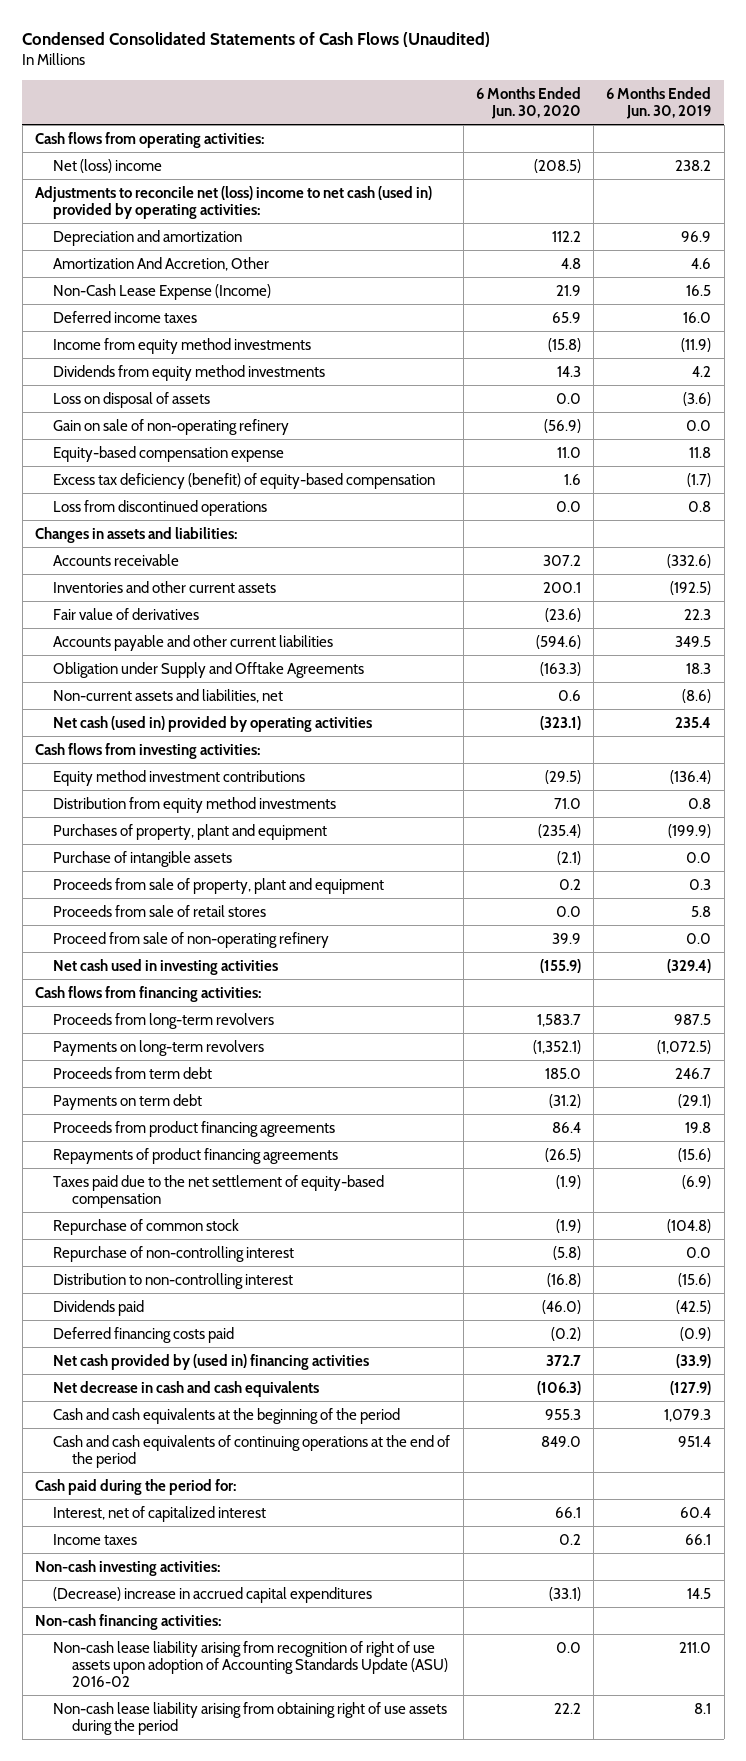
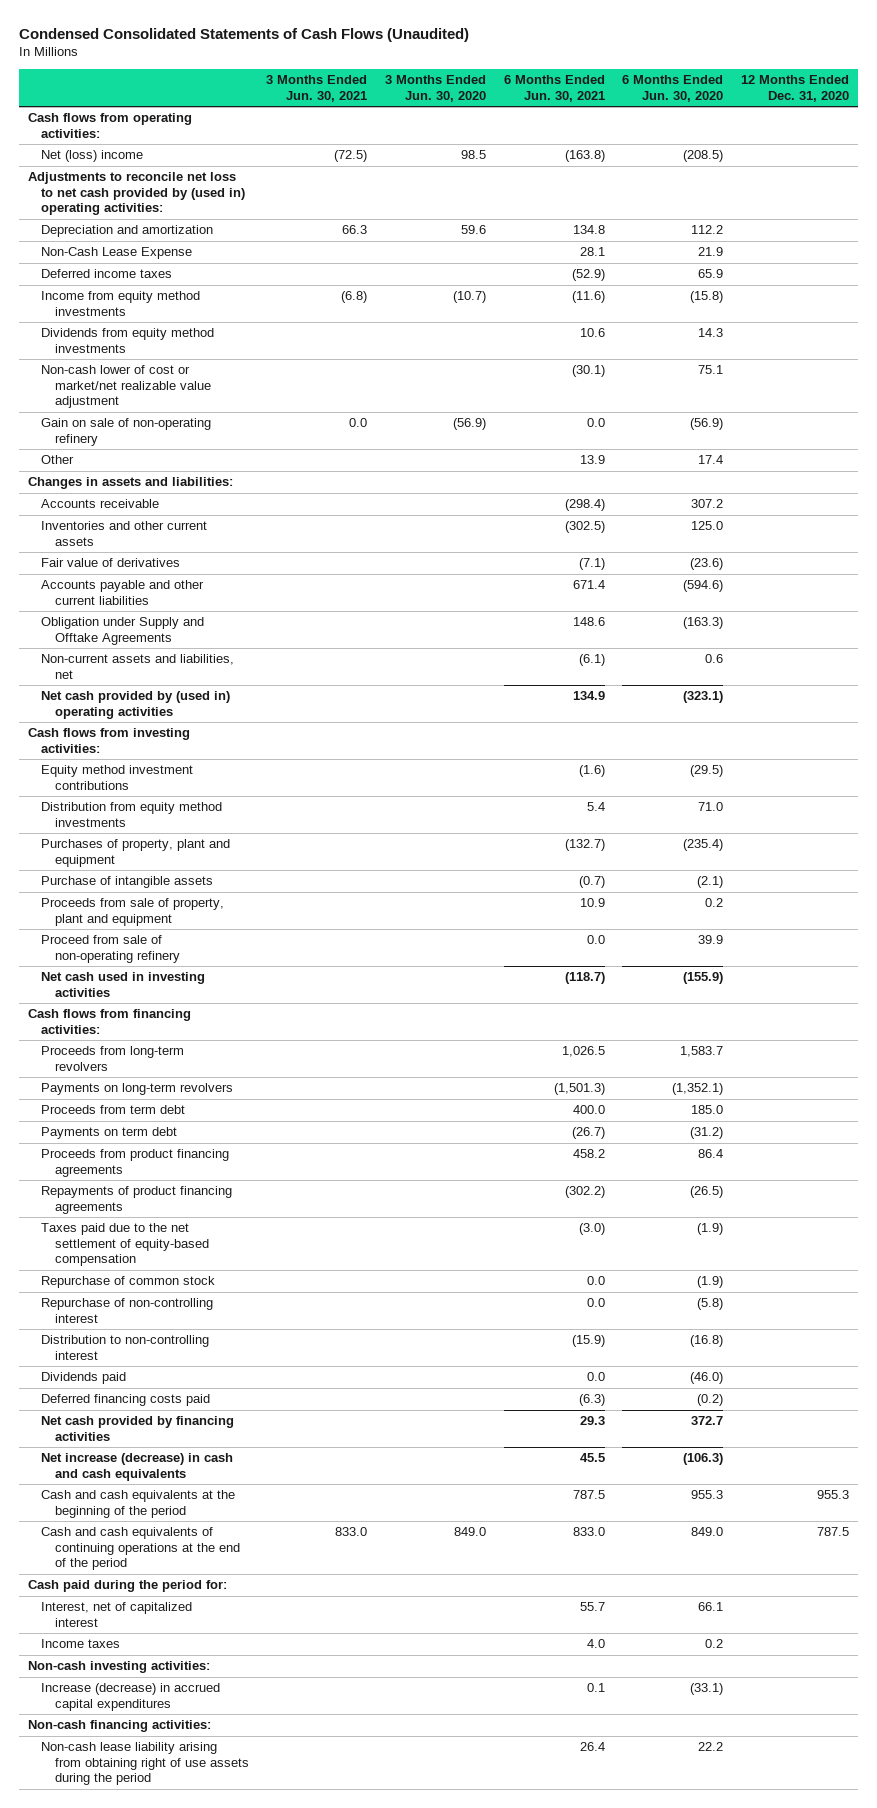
[606,86,712,119] 6 Months Ended Jun. 30, 2019 -> none
none -> [266,75,368,102] 3 Months Ended Jun. 30, 2021
none -> [385,75,487,102] 3 Months Ended Jun. 30, 2020
none -> [503,75,605,102] 6 Months Ended Jun. 30, 2021
none -> [741,75,850,102] 12 Months Ended Dec. 31, 2020
[34,185,432,219] Adjustments to reconcile net (loss) income to net cash (used in) provided by operating activities: -> [27,172,246,216] Adjustments to reconcile net loss to net cash provided by (used in) operating activities:
[53,256,270,271] Amortization And Accretion, Other -> none
[53,283,272,300] Non-Cash Lease Expense (Income) -> [41,247,193,260] Non-Cash Lease Expense
[53,391,211,408] Loss on disposal of assets -> none
none -> [41,365,211,409] Non-cash lower of cost or market/net realizable value adjustment
[53,445,285,462] Equity-based compensation expense -> none
[53,472,436,489] Excess tax deficiency (benefit) of equity-based compensation -> none
[53,499,268,516] Loss from discontinued operations -> none
none -> [41,455,75,465] Other
[542,581,581,593] 200.1 -> [691,521,724,531] 125.0
[53,715,373,732] Net cash (used in) provided by operating activities -> [41,691,231,719] Net cash provided by (used in) operating activities
[53,904,267,917] Proceeds from sale of retail stores -> none
[53,1353,370,1370] Net cash provided by (used in) financing activities -> [41,1416,235,1441] Net cash provided by financing activities
[53,1380,320,1397] Net decrease in cash and cash equivalents -> [41,1453,234,1481] Net increase (decrease) in cash and cash equivalents
[53,1586,373,1603] (Decrease) increase in accrued capital expenditures -> [41,1683,221,1711] Increase (decrease) in accrued capital expenditures
[53,1640,448,1688] Non-cash lease liability arising from recognition of right of use assets upon adoption of Accounting Standards Update (ASU) 2016-02 -> none

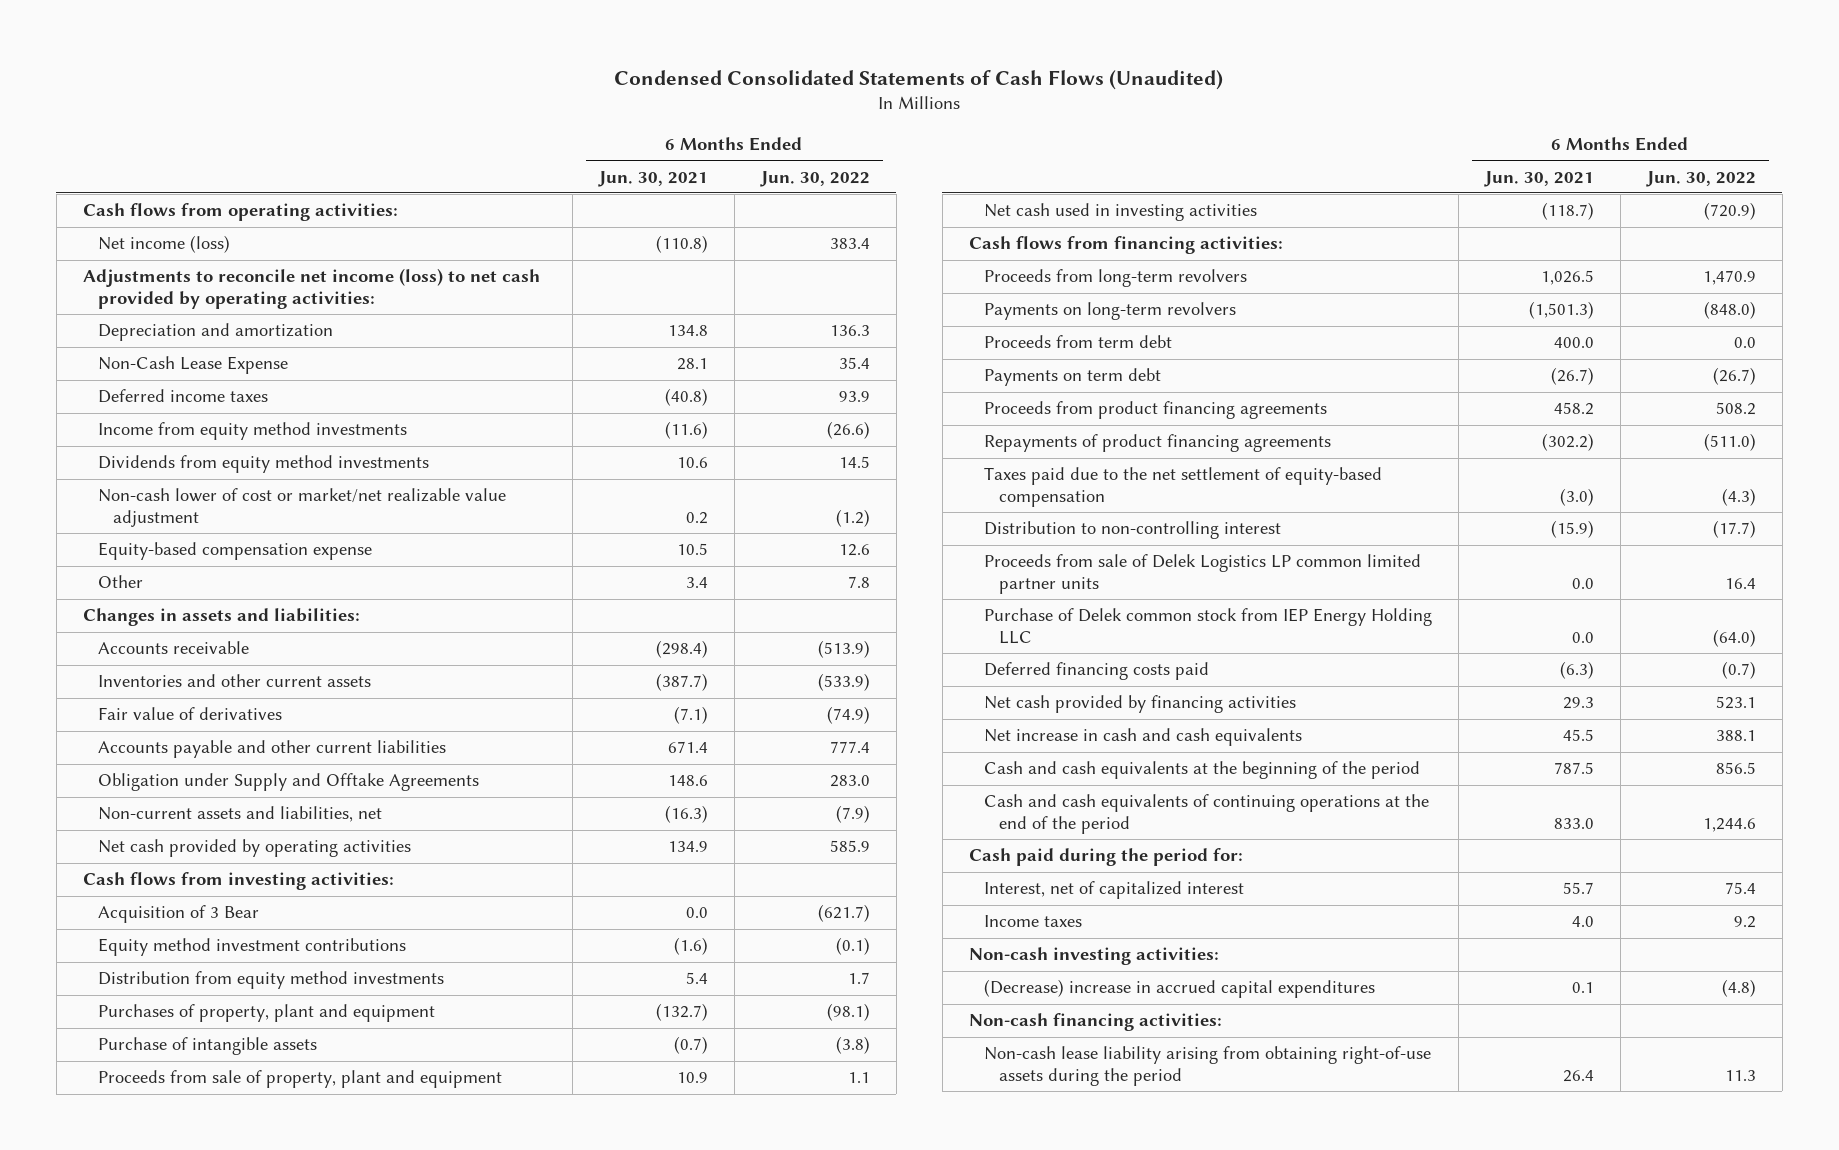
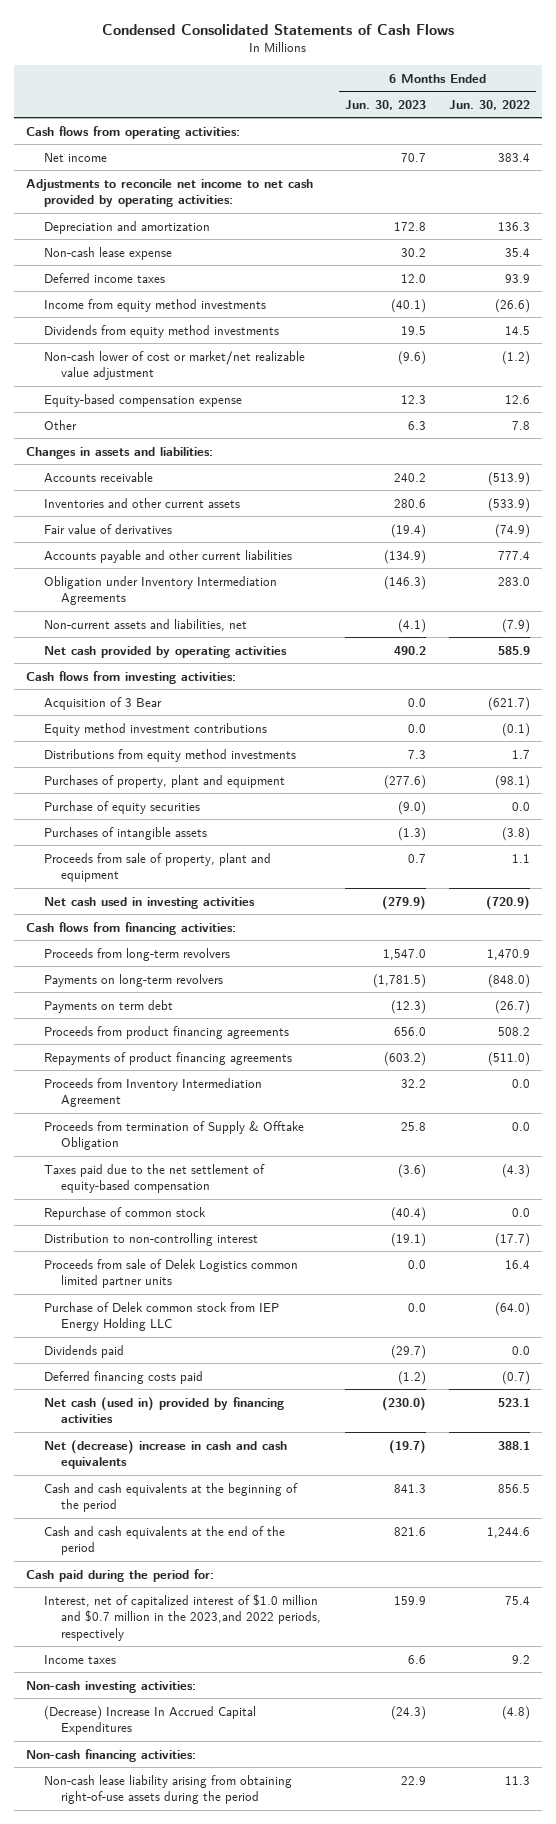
[614,69,1224,90] Condensed Consolidated Statements of Cash Flows (Unaudited) -> [102,23,455,35] Condensed Consolidated Statements of Cash Flows
[598,170,709,187] Jun. 30, 2021 -> none
none -> [344,99,426,110] Jun. 30, 2023
[98,235,231,254] Net income (loss) -> [43,152,107,162] Net income
[82,268,540,309] Adjustments to reconcile net income (loss) to net cash provided by operating activities: -> [26,178,314,208] Adjustments to reconcile net income to net cash provided by operating activities:
[98,356,289,375] Non-Cash Lease Expense -> [43,246,172,260] Non-cash lease expense
[98,773,480,792] Obligation under Supply and Offtake Agreements -> [43,575,277,606] Obligation under Inventory Intermediation Agreements
[98,971,445,990] Distribution from equity method investments -> [43,748,296,762] Distributions from equity method investments
none -> [43,800,200,814] Purchase of equity securities
[98,1037,318,1056] Purchase of intangible assets -> [43,826,207,840] Purchases of intangible assets
[984,335,1173,349] Proceeds from term debt -> none
none -> [43,1077,262,1108] Proceeds from Inventory Intermediation Agreement
none -> [43,1120,304,1151] Proceeds from termination of Supply & Offtake Obligation
none -> [43,1206,206,1220] Repurchase of common stock
[984,554,1422,594] Proceeds from sale of Delek Logistics LP common limited partner units -> [43,1258,298,1289] Proceeds from sale of Delek Logistics common limited partner units
none -> [43,1344,124,1358] Dividends paid
[984,695,1297,714] Net cash provided by financing activities -> [43,1396,284,1424] Net cash (used in) provided by financing activities
[984,728,1303,747] Net increase in cash and cash equivalents -> [43,1439,287,1470] Net (decrease) increase in cash and cash equivalents
[984,794,1430,834] Cash and cash equivalents of continuing operations at the end of the period -> [43,1525,285,1556] Cash and cash equivalents at the end of the period
[984,881,1245,900] Interest, net of capitalized interest -> [43,1593,322,1641] Interest, net of capitalized interest of $1.0 million and $0.7 million in the 2023,and 2022 periods, respectively
[984,979,1376,999] (Decrease) increase in accrued capital expenditures -> [43,1705,256,1736] (Decrease) Increase In Accrued Capital Expenditures

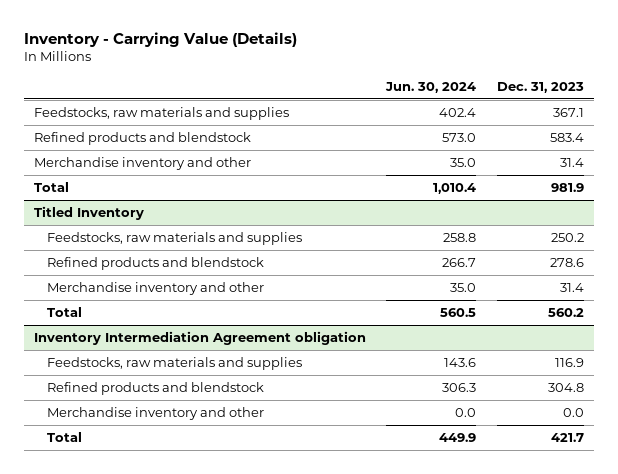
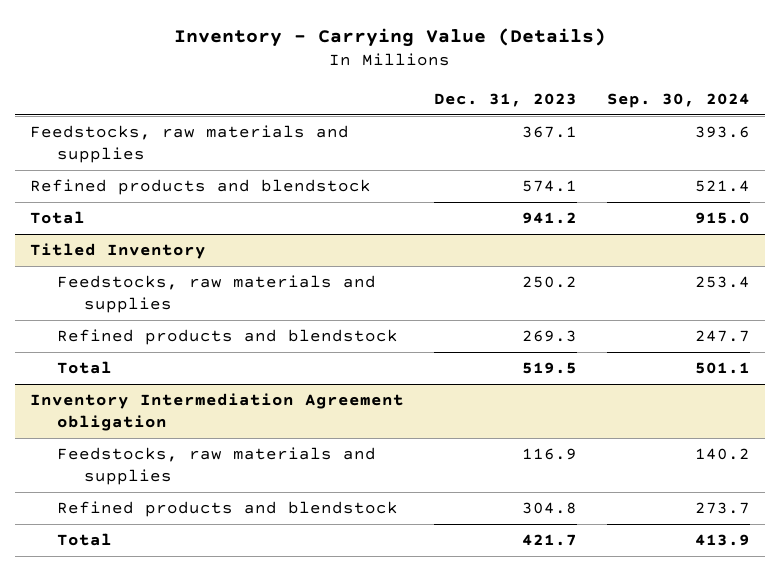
[385,81,477,93] Jun. 30, 2024 -> none
none -> [606,92,750,108] Sep. 30, 2024
[33,156,251,170] Merchandise inventory and other -> none
[549,132,584,142] 583.4 -> [521,180,577,193] 574.1
[550,182,584,192] 981.9 -> [521,212,577,225] 941.2
[47,281,265,295] Merchandise inventory and other -> none
[549,257,584,267] 278.6 -> [521,330,577,343] 269.3
[547,307,584,317] 560.2 -> [521,362,577,375] 519.5
[47,406,265,420] Merchandise inventory and other -> none

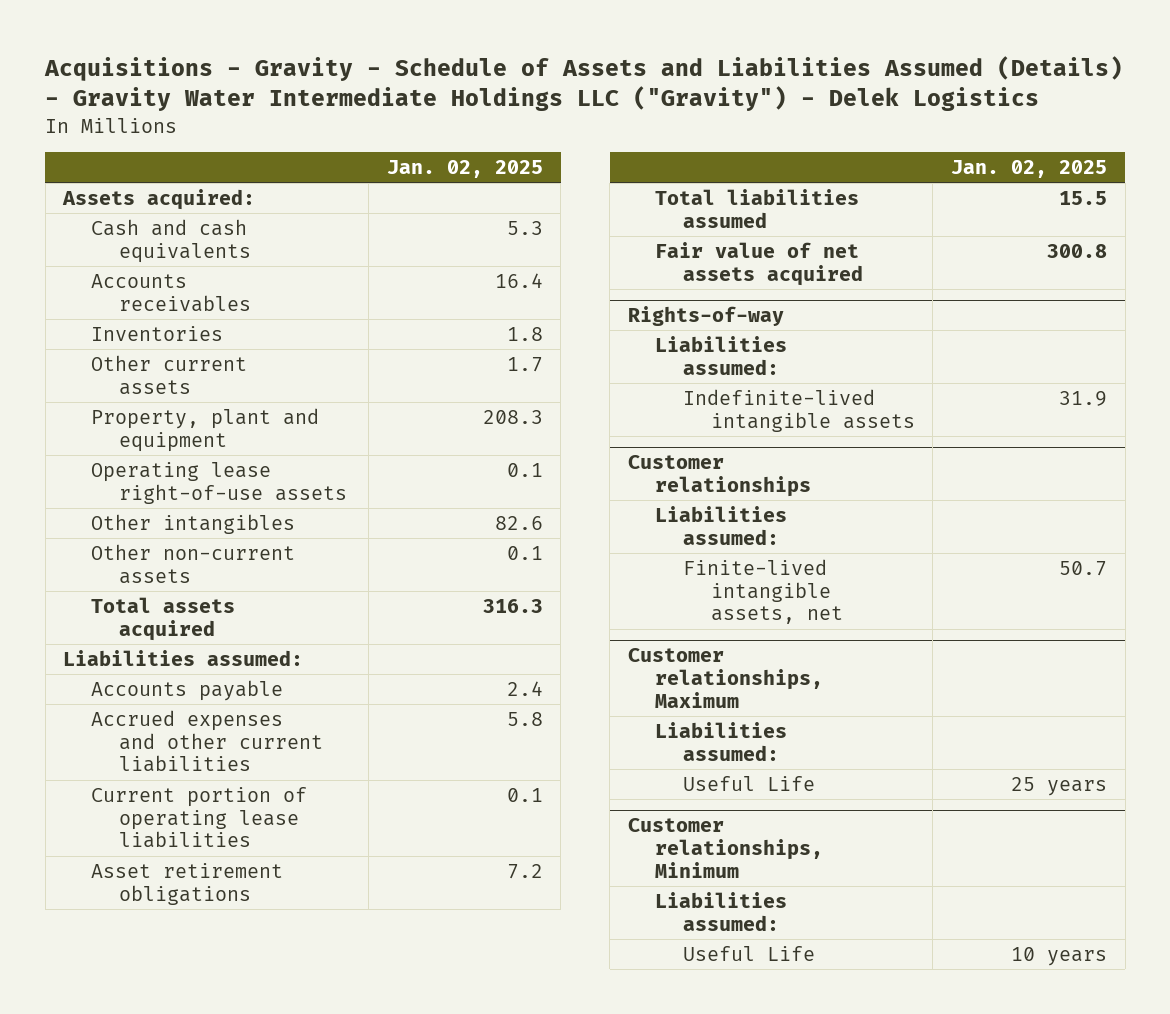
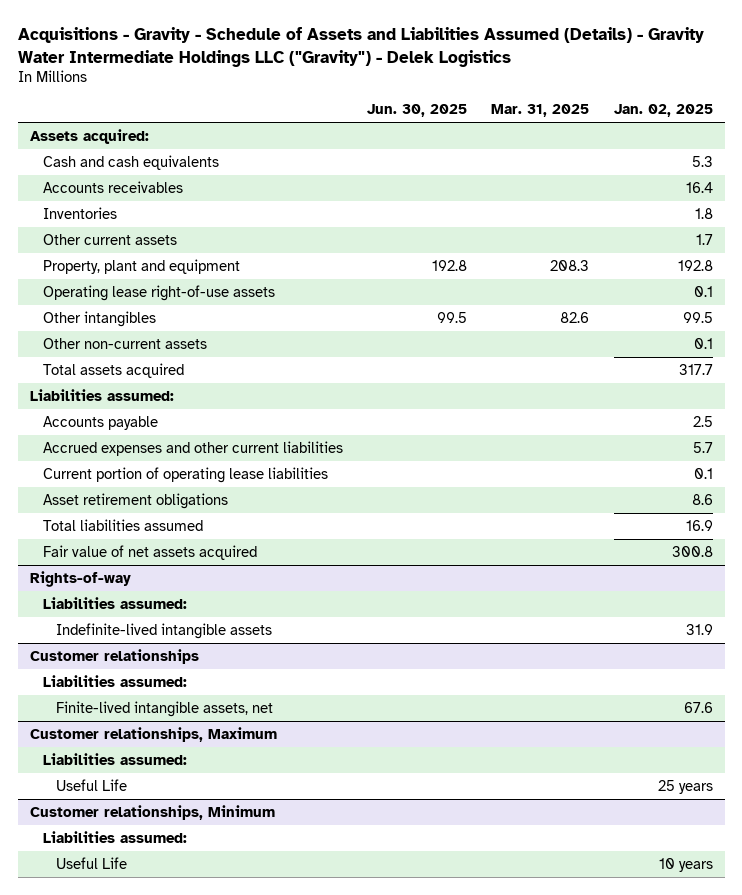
none -> [367,104,468,118] Jun. 30, 2025
none -> [491,104,590,118] Mar. 31, 2025
[482,409,543,424] 208.3 -> [677,259,713,271] 192.8
[494,515,543,530] 82.6 -> [682,311,713,323] 99.5
[482,598,543,613] 316.3 -> [678,363,713,375] 317.7
[506,680,543,696] 2.4 -> [692,415,713,427] 2.5
[506,711,543,726] 5.8 -> [692,441,713,453] 5.7
[506,863,543,879] 7.2 -> [691,493,713,505] 8.6
[1058,190,1107,205] 15.5 -> [685,519,713,531] 16.9
[1058,560,1107,576] 50.7 -> [683,701,713,713] 67.6

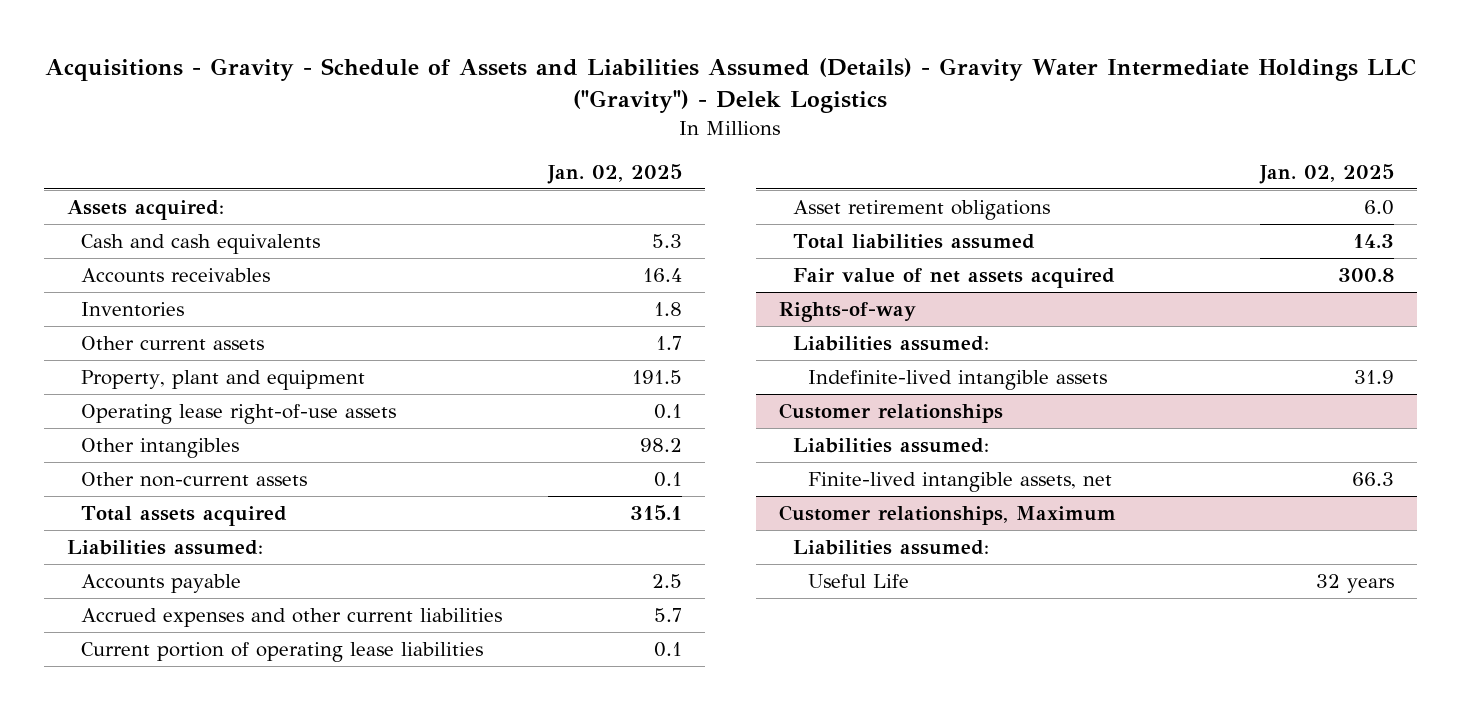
[367,104,468,118] Jun. 30, 2025 -> none
[491,104,590,118] Mar. 31, 2025 -> none
[677,259,713,271] 192.8 -> [631,369,682,384] 191.5
[682,311,713,323] 99.5 -> [639,437,682,452] 98.2
[678,363,713,375] 317.7 -> [629,504,682,520] 315.1
[691,493,713,505] 8.6 -> [1364,199,1395,215] 6.0
[685,519,713,531] 16.9 -> [1353,233,1395,248] 14.3
[683,701,713,713] 67.6 -> [1352,471,1395,486] 66.3
[29,804,275,820] Customer relationships, Minimum -> none
[42,830,187,843] Liabilities assumed: -> none
[55,856,127,869] Useful Life -> none
[657,779,713,794] 25 years -> [1316,573,1395,593] 32 years

